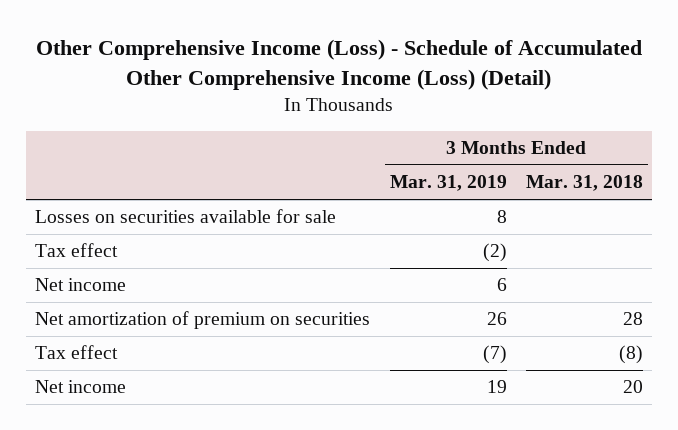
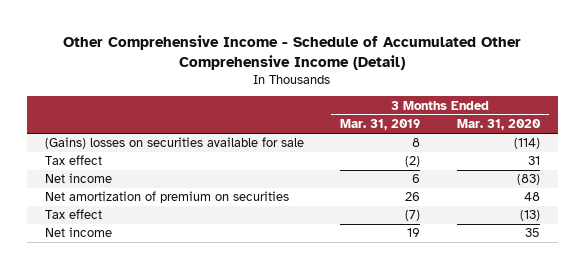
[36,39,643,91] Other Comprehensive Income (Loss) - Schedule of Accumulated Other Comprehensive Income (Loss) (Detail) -> [63,34,522,70] Other Comprehensive Income - Schedule of Accumulated Other Comprehensive Income (Detail)
[525,175,643,192] Mar. 31, 2018 -> none
none -> [456,119,541,131] Mar. 31, 2020
[35,209,337,224] Losses on securities available for sale -> [45,137,305,150] (Gains) losses on securities available for sale

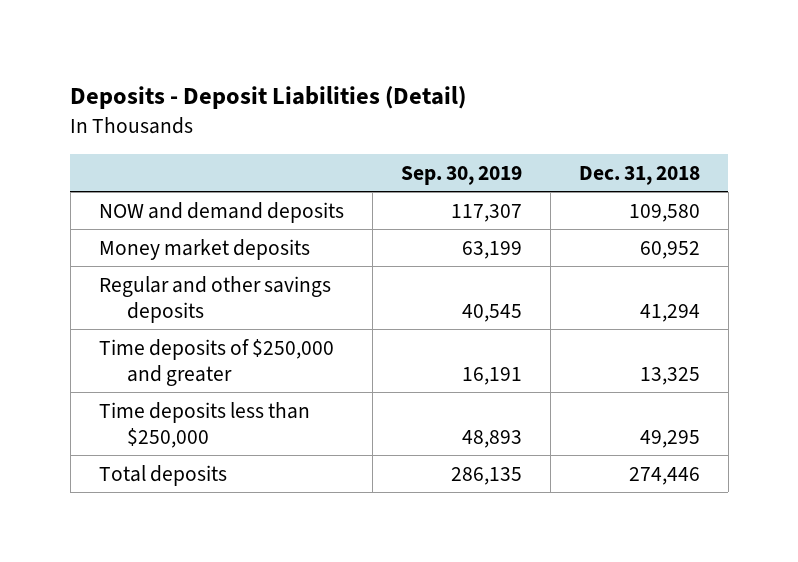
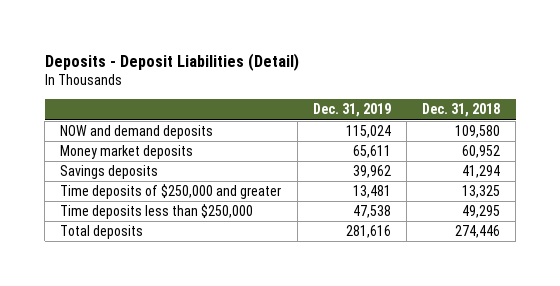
[400,165,522,185] Sep. 30, 2019 -> none
none -> [312,103,391,118] Dec. 31, 2019
[98,275,331,323] Regular and other savings deposits -> [60,165,159,180] Savings deposits

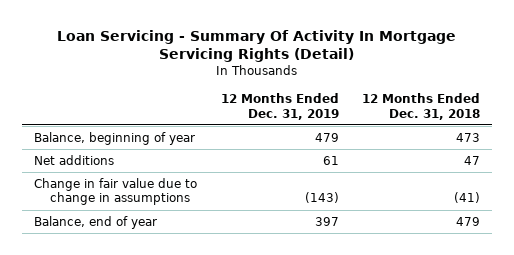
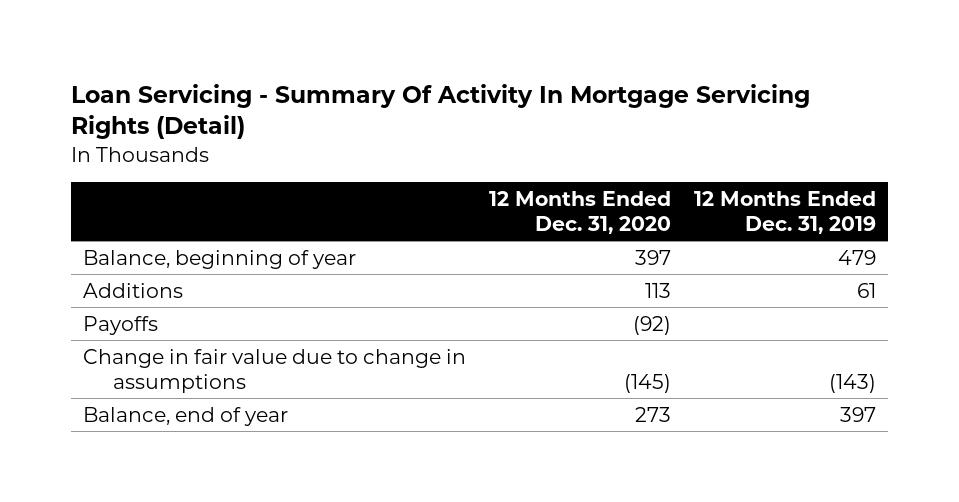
[362,93,481,120] 12 Months Ended Dec. 31, 2018 -> none
none -> [488,190,671,234] 12 Months Ended Dec. 31, 2020
[33,154,114,165] Net additions -> [82,282,183,298] Additions
none -> [82,315,158,335] Payoffs

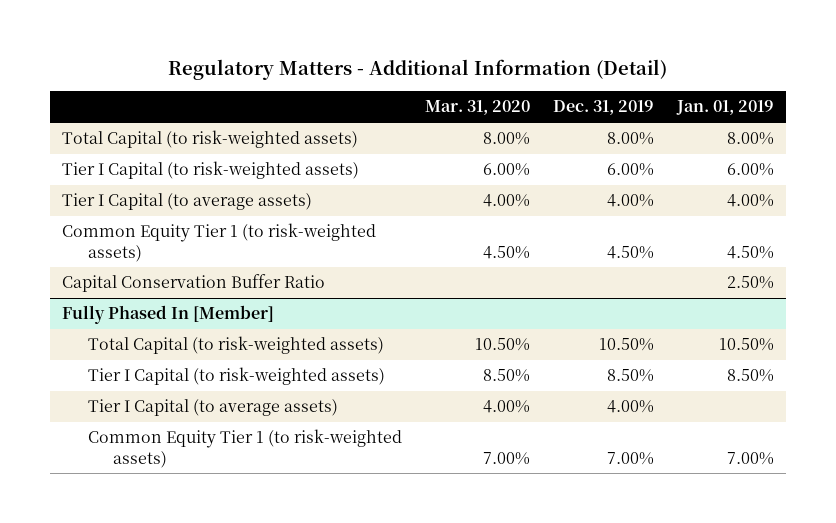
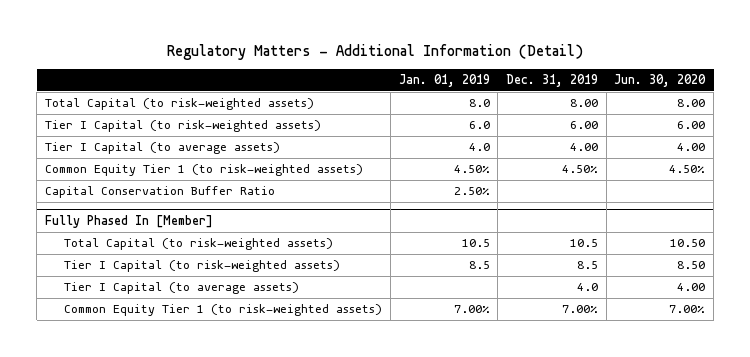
[424,100,530,116] Mar. 31, 2020 -> none
none -> [614,73,707,87] Jun. 30, 2020
[606,132,654,146] 8.00% -> [570,99,599,108] 8.00
[727,132,775,146] 8.00% -> [468,99,490,108] 8.0
[606,163,654,177] 6.00% -> [570,121,599,130] 6.00
[727,163,775,177] 6.00% -> [468,121,490,130] 6.0
[606,194,654,208] 4.00% -> [570,143,599,152] 4.00
[727,194,775,208] 4.00% -> [468,143,490,152] 4.0
[598,338,654,352] 10.50% -> [570,239,599,248] 10.5
[719,338,775,352] 10.50% -> [461,239,490,248] 10.5
[606,369,654,383] 8.50% -> [577,261,599,270] 8.5
[727,369,775,383] 8.50% -> [468,261,490,270] 8.5
[606,400,654,414] 4.00% -> [577,283,599,292] 4.0

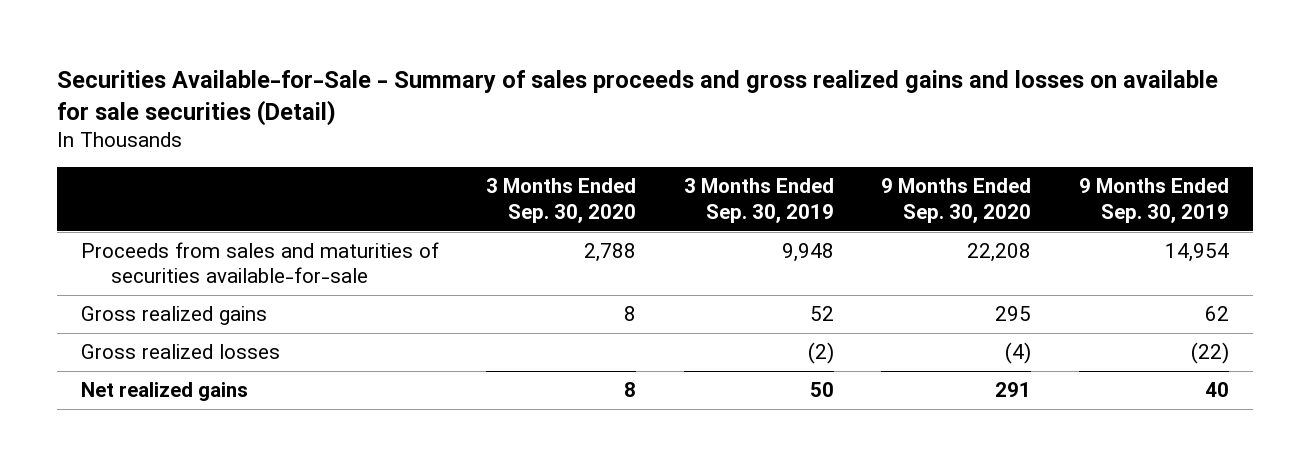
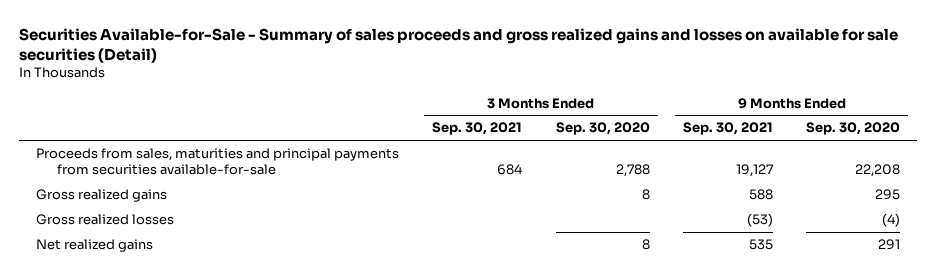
[683,178,834,223] 3 Months Ended Sep. 30, 2019 -> none
[1078,178,1229,223] 9 Months Ended Sep. 30, 2019 -> none
none -> [432,122,523,136] Sep. 30, 2021
none -> [682,122,773,136] Sep. 30, 2021
[80,242,439,284] Proceeds from sales and maturities of securities available-for-sale -> [36,148,400,176] Proceeds from sales, maturities and principal payments from securities available-for-sale

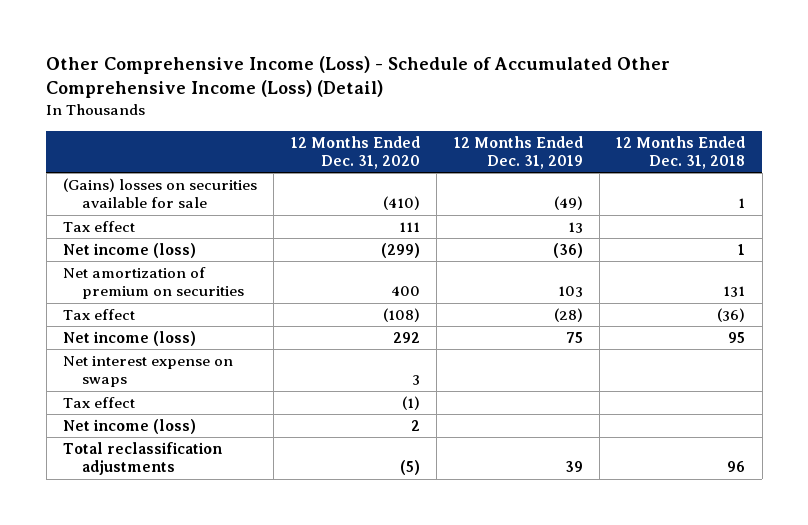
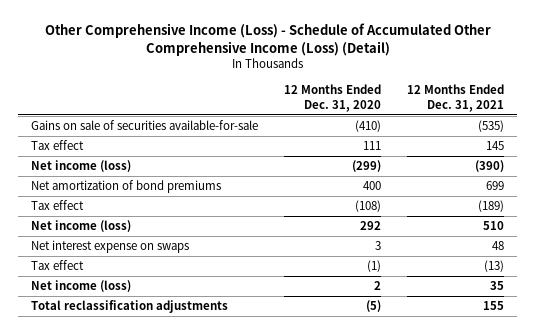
[453,135,583,169] 12 Months Ended Dec. 31, 2019 -> none
[616,135,746,169] 12 Months Ended Dec. 31, 2018 -> none
none -> [407,84,505,112] 12 Months Ended Dec. 31, 2021
[62,178,257,209] (Gains) losses on securities available for sale -> [30,120,258,131] Gains on sale of securities available-for-sale
[62,267,244,300] Net amortization of premium on securities -> [30,180,221,194] Net amortization of bond premiums

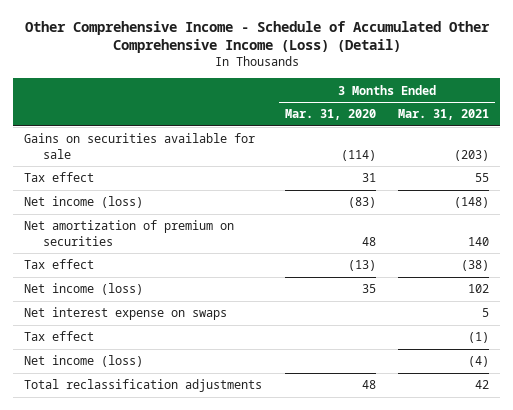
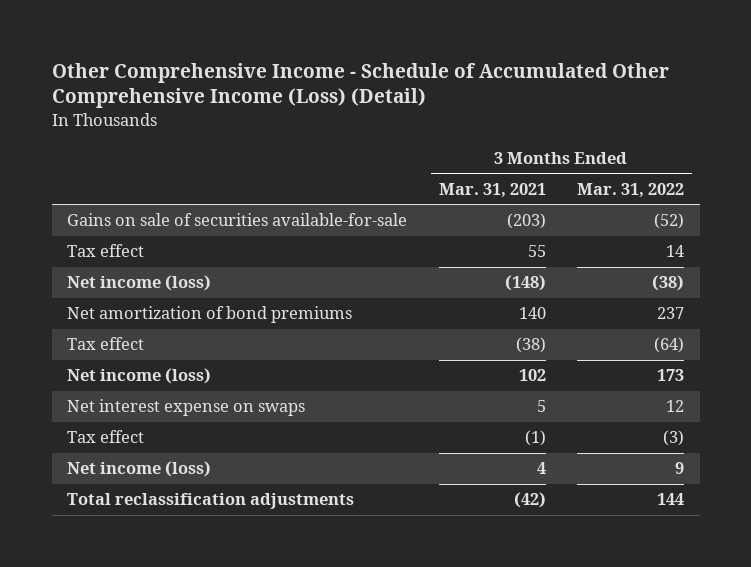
[284,109,376,121] Mar. 31, 2020 -> none
none -> [576,182,684,198] Mar. 31, 2022
[24,133,256,159] Gains on securities available for sale -> [67,213,408,227] Gains on sale of securities available-for-sale
[24,220,235,246] Net amortization of premium on securities -> [67,306,353,324] Net amortization of bond premiums
[467,356,489,368] (4) -> [536,462,546,475] 4
[474,380,489,390] 42 -> [513,492,546,509] (42)

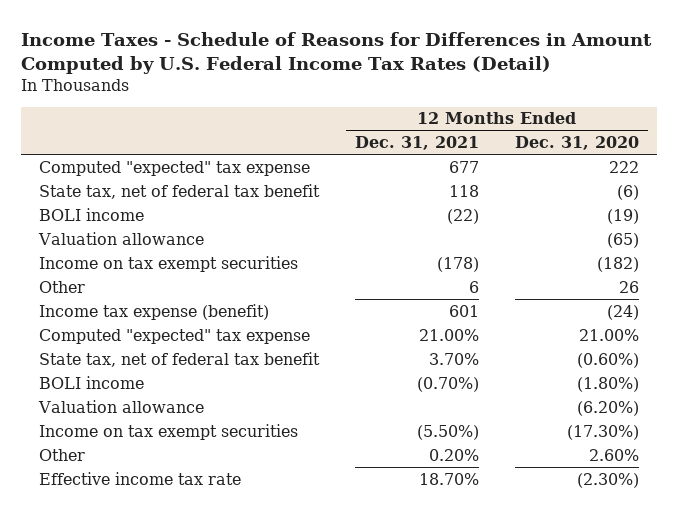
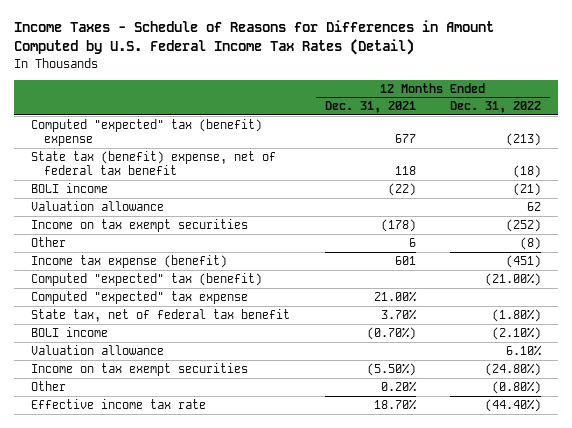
[514,136,639,151] Dec. 31, 2020 -> none
none -> [450,101,542,114] Dec. 31, 2022
[39,160,311,176] Computed "expected" tax expense -> [30,119,262,147] Computed "expected" tax (benefit) expense
[39,183,321,199] State tax, net of federal tax benefit -> [30,151,276,176] State tax (benefit) expense, net of federal tax benefit
none -> [30,273,262,287] Computed "expected" tax (benefit)

